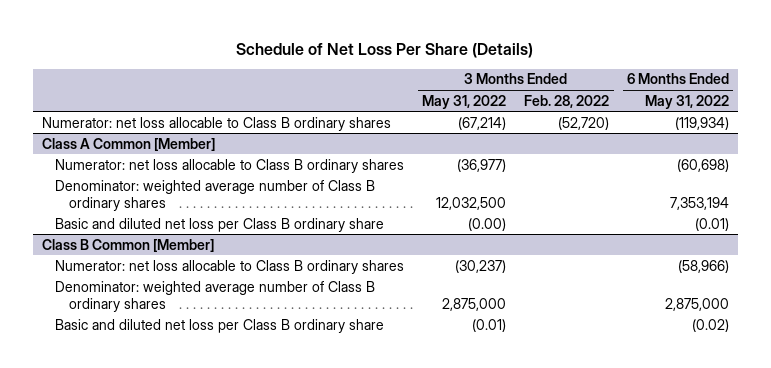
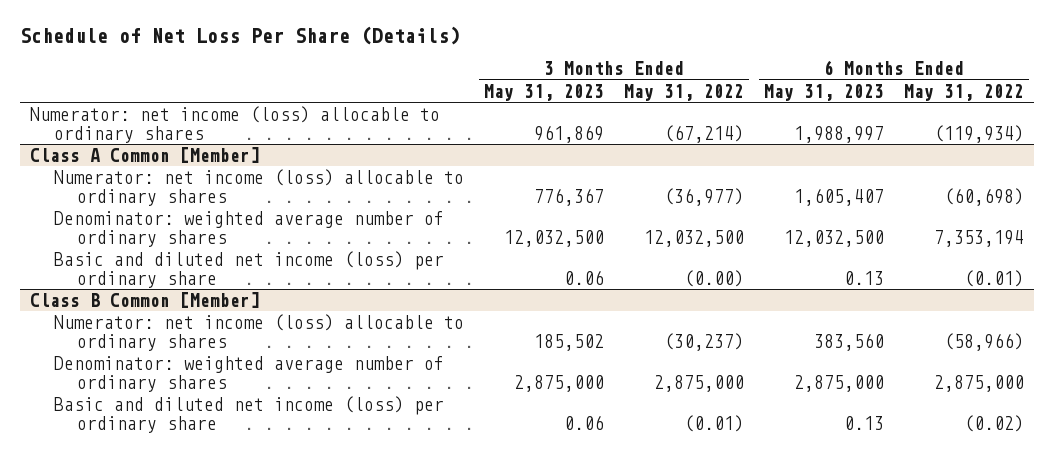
[524,94,610,108] Feb. 28, 2022 -> none
none -> [483,83,604,101] May 31, 2023
none -> [763,83,884,101] May 31, 2023
[41,116,391,131] Numerator: net loss allocable to Class B ordinary shares -> [30,105,441,143] Numerator: net income (loss) allocable to ordinary shares
[55,158,405,173] Numerator: net loss allocable to Class B ordinary shares -> [53,168,464,206] Numerator: net income (loss) allocable to ordinary shares
[55,179,376,211] Denominator: weighted average number of Class B ordinary shares -> [53,210,444,247] Denominator: weighted average number of ordinary shares
[55,217,385,232] Basic and diluted net loss per Class B ordinary share -> [53,250,444,288] Basic and diluted net income (loss) per ordinary share
[55,259,405,274] Numerator: net loss allocable to Class B ordinary shares -> [53,313,464,351] Numerator: net income (loss) allocable to ordinary shares
[55,280,376,312] Denominator: weighted average number of Class B ordinary shares -> [53,355,444,392] Denominator: weighted average number of ordinary shares
[55,318,385,333] Basic and diluted net loss per Class B ordinary share -> [53,395,444,433] Basic and diluted net income (loss) per ordinary share

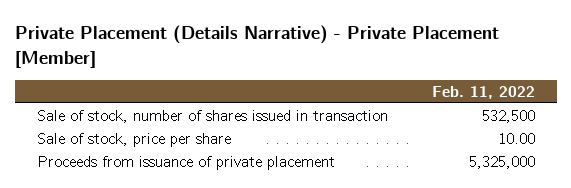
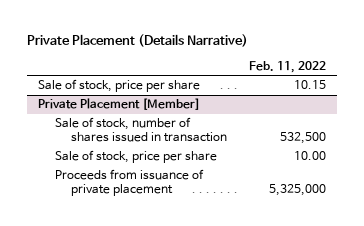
[14,25,499,68] Private Placement (Details Narrative) - Private Placement [Member] -> [27,34,249,48] Private Placement (Details Narrative)
none -> [38,79,201,93] Sale of stock, price per share
none -> [38,98,201,111] Private Placement [Member]

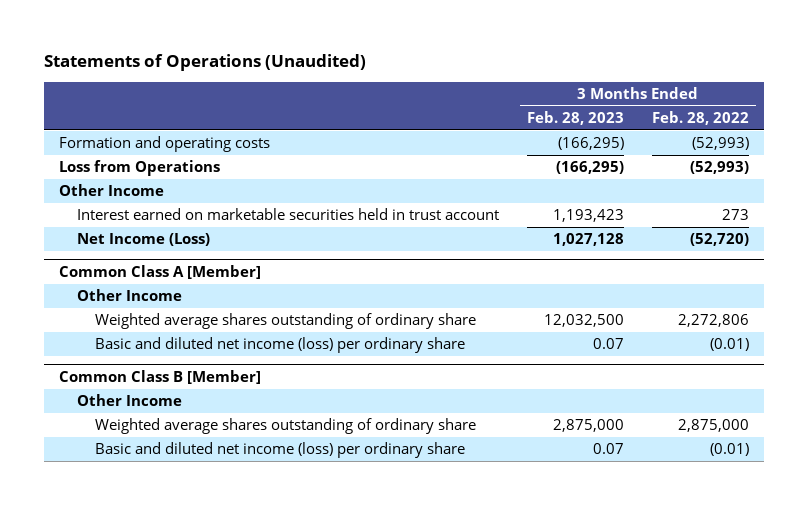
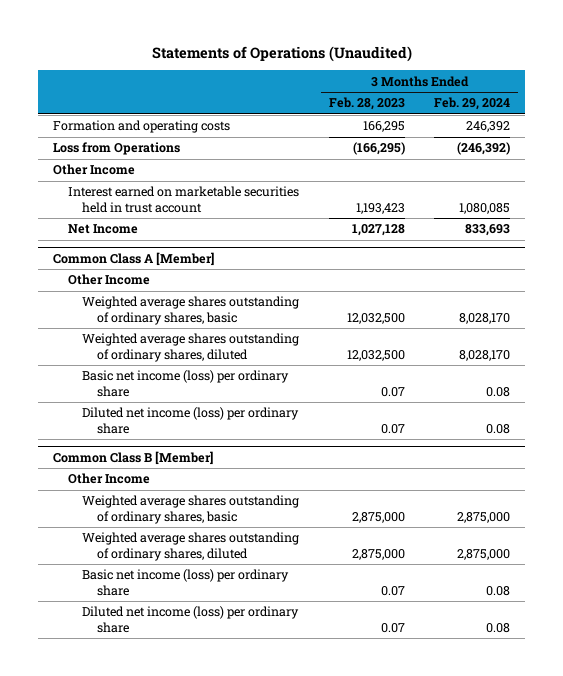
[652,111,750,126] Feb. 28, 2022 -> none
none -> [434,97,511,111] Feb. 29, 2024
[558,137,625,151] (166,295) -> [362,121,405,133] 166,295
[76,233,210,247] Net Income (Loss) -> [67,224,138,235] Net Income
[95,313,477,330] Weighted average shares outstanding of ordinary share -> [82,296,300,326] Weighted average shares outstanding of ordinary shares, basic
none -> [82,333,300,363] Weighted average shares outstanding of ordinary shares, diluted
[95,337,466,354] Basic and diluted net income (loss) per ordinary share -> [82,370,290,398] Basic net income (loss) per ordinary share
none -> [82,407,300,435] Diluted net income (loss) per ordinary share
[95,418,477,435] Weighted average shares outstanding of ordinary share -> [82,495,300,525] Weighted average shares outstanding of ordinary shares, basic
none -> [82,532,300,562] Weighted average shares outstanding of ordinary shares, diluted
[95,442,466,459] Basic and diluted net income (loss) per ordinary share -> [82,569,290,597] Basic net income (loss) per ordinary share
none -> [82,606,300,634] Diluted net income (loss) per ordinary share

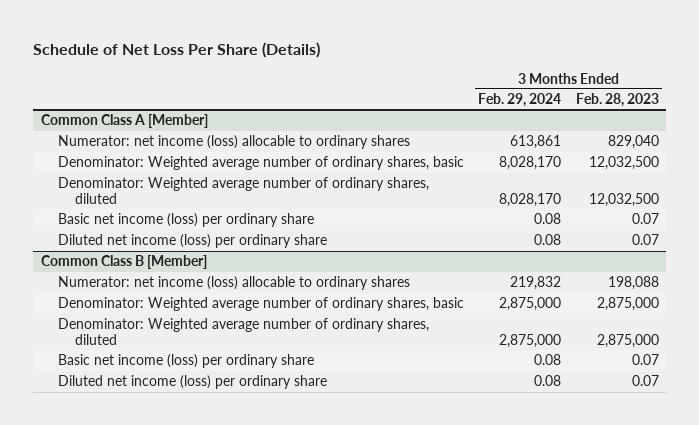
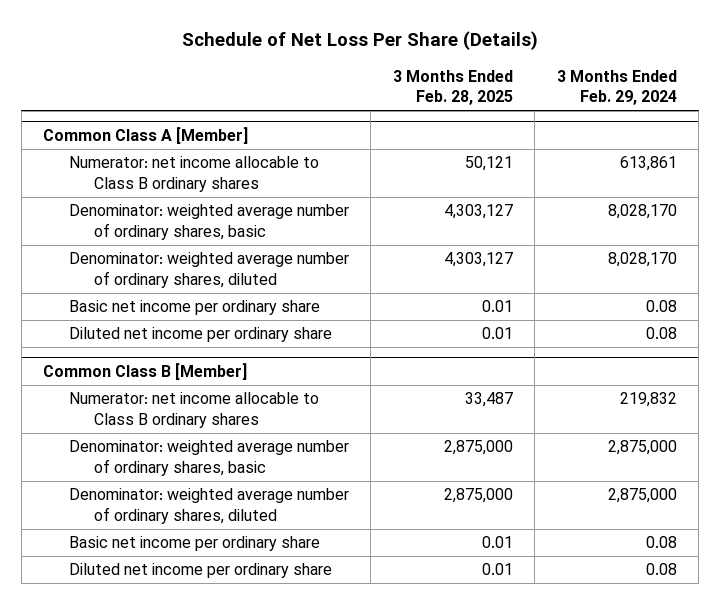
[575,93,659,108] Feb. 28, 2023 -> none
none -> [392,70,513,106] 3 Months Ended Feb. 28, 2025
[58,135,411,150] Numerator: net income (loss) allocable to ordinary shares -> [68,156,319,192] Numerator: net income allocable to Class B ordinary shares
[58,156,465,171] Denominator: Weighted average number of ordinary shares, basic -> [68,204,349,240] Denominator: weighted average number of ordinary shares, basic
[58,177,430,205] Denominator: Weighted average number of ordinary shares, diluted -> [68,252,349,288] Denominator: weighted average number of ordinary shares, diluted
[58,213,315,228] Basic net income (loss) per ordinary share -> [68,300,320,316] Basic net income per ordinary share
[58,234,328,249] Diluted net income (loss) per ordinary share -> [68,327,332,343] Diluted net income per ordinary share
[58,276,411,291] Numerator: net income (loss) allocable to ordinary shares -> [68,392,319,428] Numerator: net income allocable to Class B ordinary shares
[58,297,465,312] Denominator: Weighted average number of ordinary shares, basic -> [68,440,349,476] Denominator: weighted average number of ordinary shares, basic
[58,318,430,346] Denominator: Weighted average number of ordinary shares, diluted -> [68,488,349,524] Denominator: weighted average number of ordinary shares, diluted
[58,354,315,369] Basic net income (loss) per ordinary share -> [68,536,320,552] Basic net income per ordinary share
[58,375,328,390] Diluted net income (loss) per ordinary share -> [68,563,332,579] Diluted net income per ordinary share

